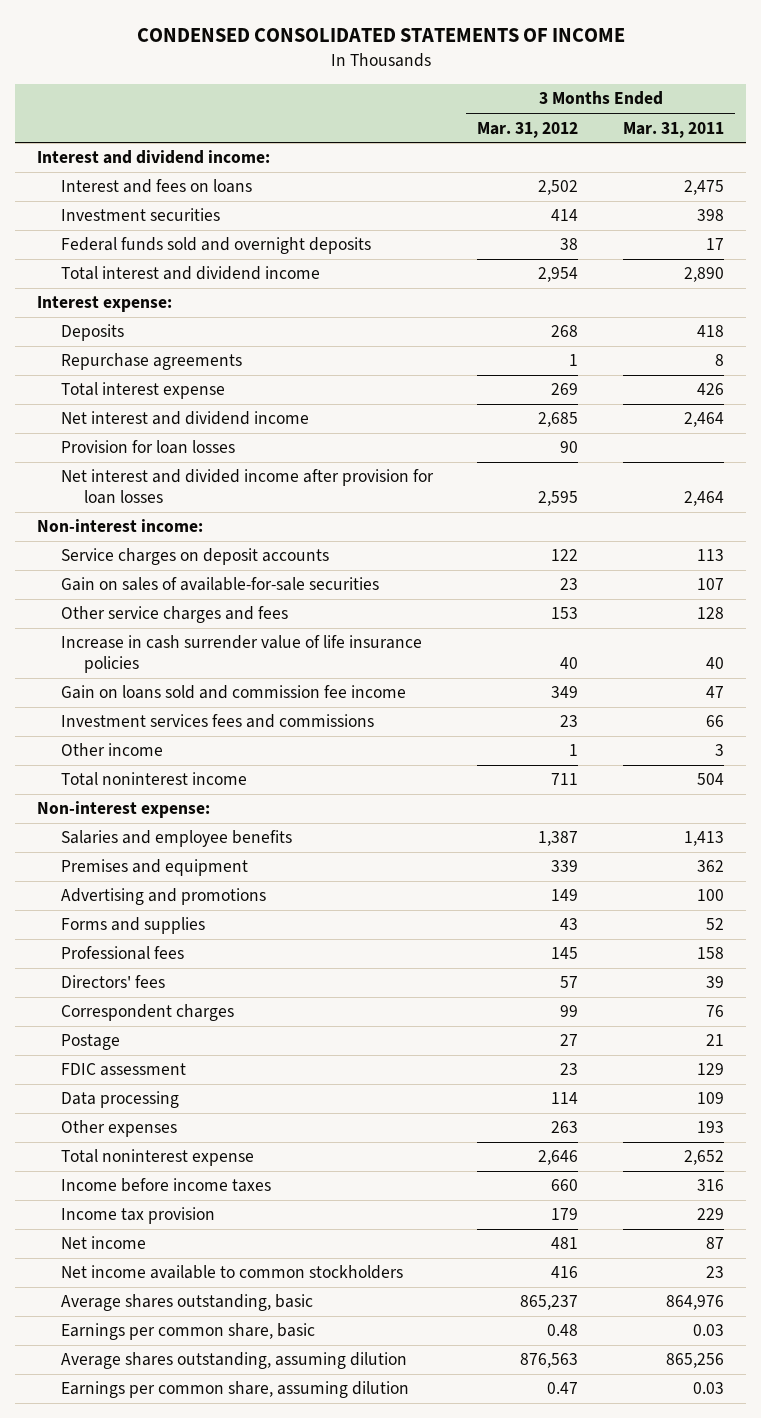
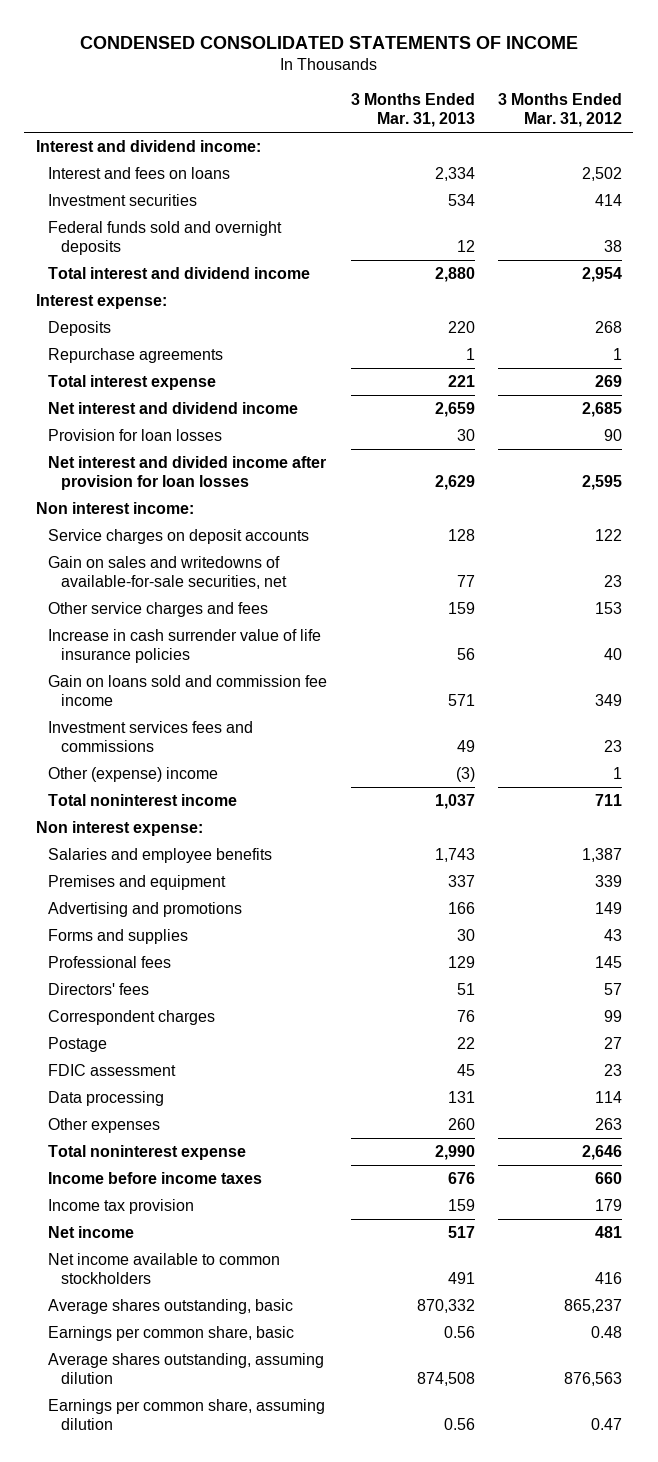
[623,121,725,138] Mar. 31, 2011 -> none
none -> [350,93,475,128] 3 Months Ended Mar. 31, 2013
[37,519,204,533] Non-interest income: -> [36,501,195,514] Non interest income:
[60,577,379,592] Gain on sales of available-for-sale securities -> [48,555,287,589] Gain on sales and writedowns of available-for-sale securities, net
[60,743,163,757] Other income -> [48,766,219,782] Other (expense) income
[37,801,211,819] Non-interest expense: -> [36,820,204,836] Non interest expense:

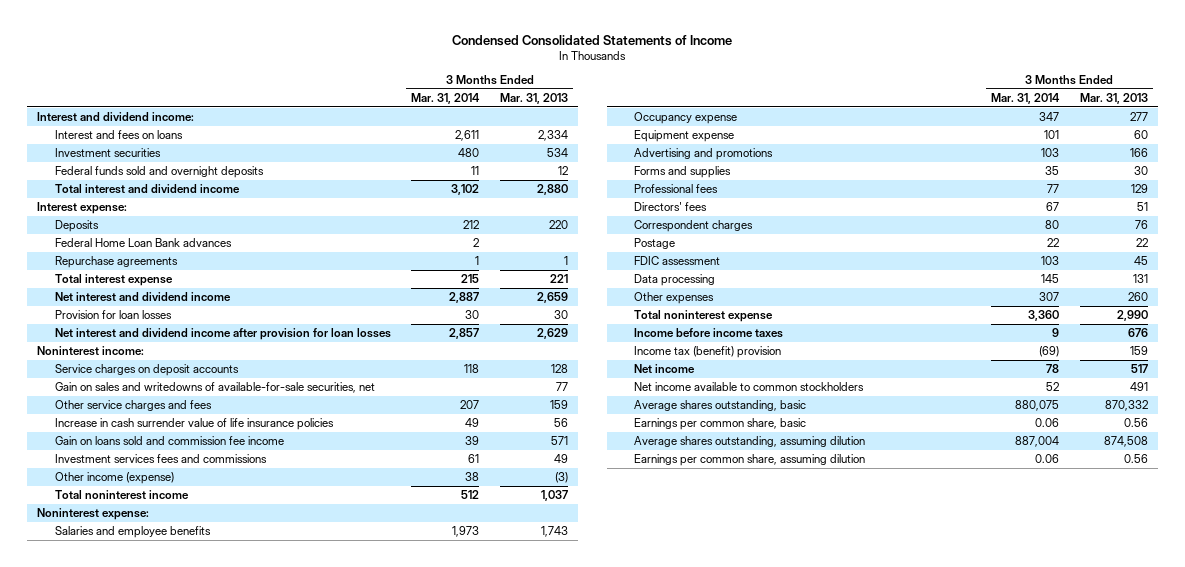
[79,36,578,50] CONDENSED CONSOLIDATED STATEMENTS OF INCOME -> [452,34,733,46] Condensed Consolidated Statements of Income
[497,93,622,128] 3 Months Ended Mar. 31, 2012 -> none
none -> [411,92,481,104] Mar. 31, 2014
none -> [54,237,232,247] Federal Home Loan Bank advances
[48,455,327,490] Net interest and divided income after provision for loan losses -> [54,327,391,340] Net interest and dividend income after provision for loan losses
[36,501,195,514] Non interest income: -> [37,345,145,356] Noninterest income:
[48,766,219,782] Other (expense) income -> [54,471,174,484] Other income (expense)
[36,820,204,836] Non interest expense: -> [37,507,150,520] Noninterest expense:
[48,874,227,890] Premises and equipment -> none
none -> [634,111,738,124] Occupancy expense
none -> [634,129,735,142] Equipment expense
[48,1198,195,1214] Income tax provision -> [634,345,782,358] Income tax (benefit) provision

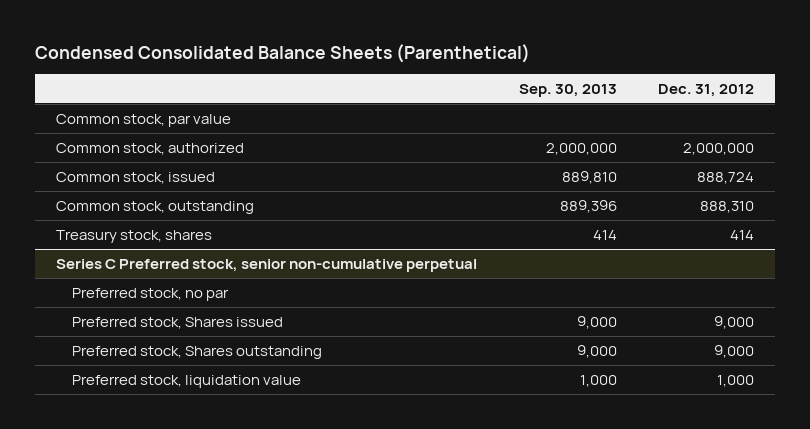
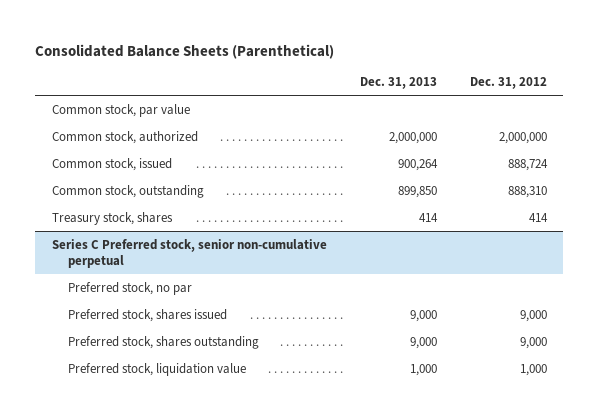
[35,43,531,63] Condensed Consolidated Balance Sheets (Parenthetical) -> [35,43,335,59] Consolidated Balance Sheets (Parenthetical)
[518,83,617,97] Sep. 30, 2013 -> none
none -> [359,77,437,90] Dec. 31, 2013
[72,317,284,330] Preferred stock, Shares issued -> [67,308,227,322] Preferred stock, shares issued
[72,346,323,360] Preferred stock, Shares outstanding -> [67,335,259,349] Preferred stock, shares outstanding

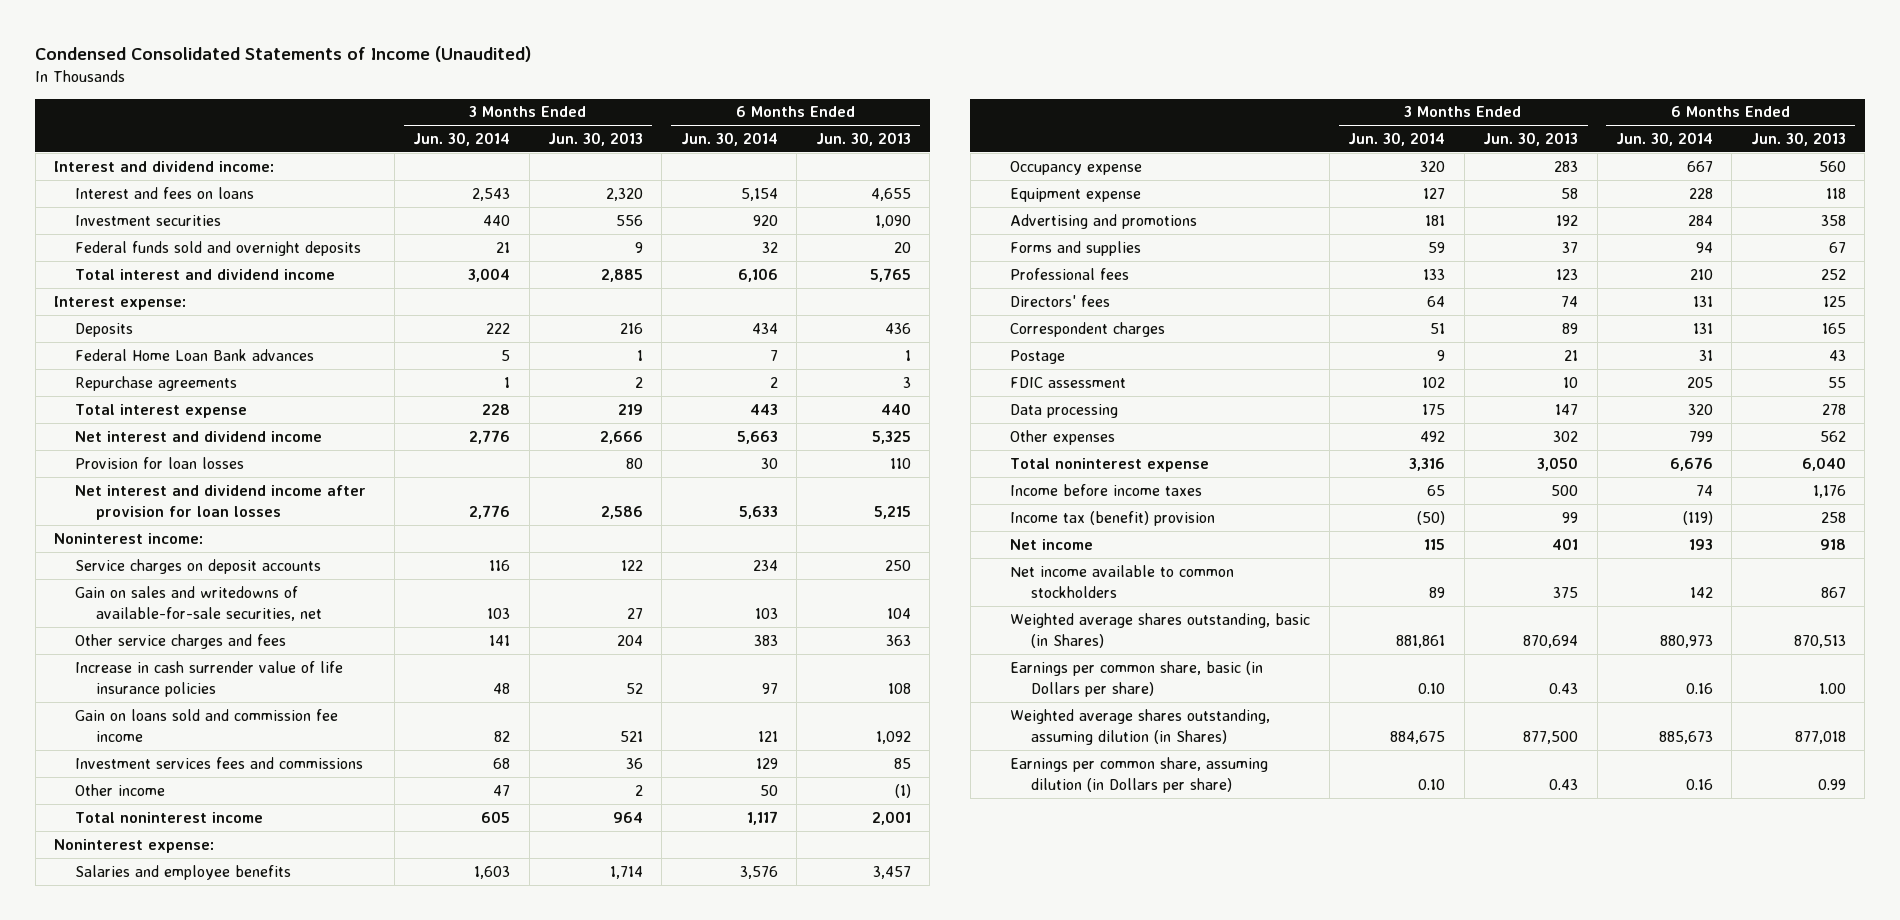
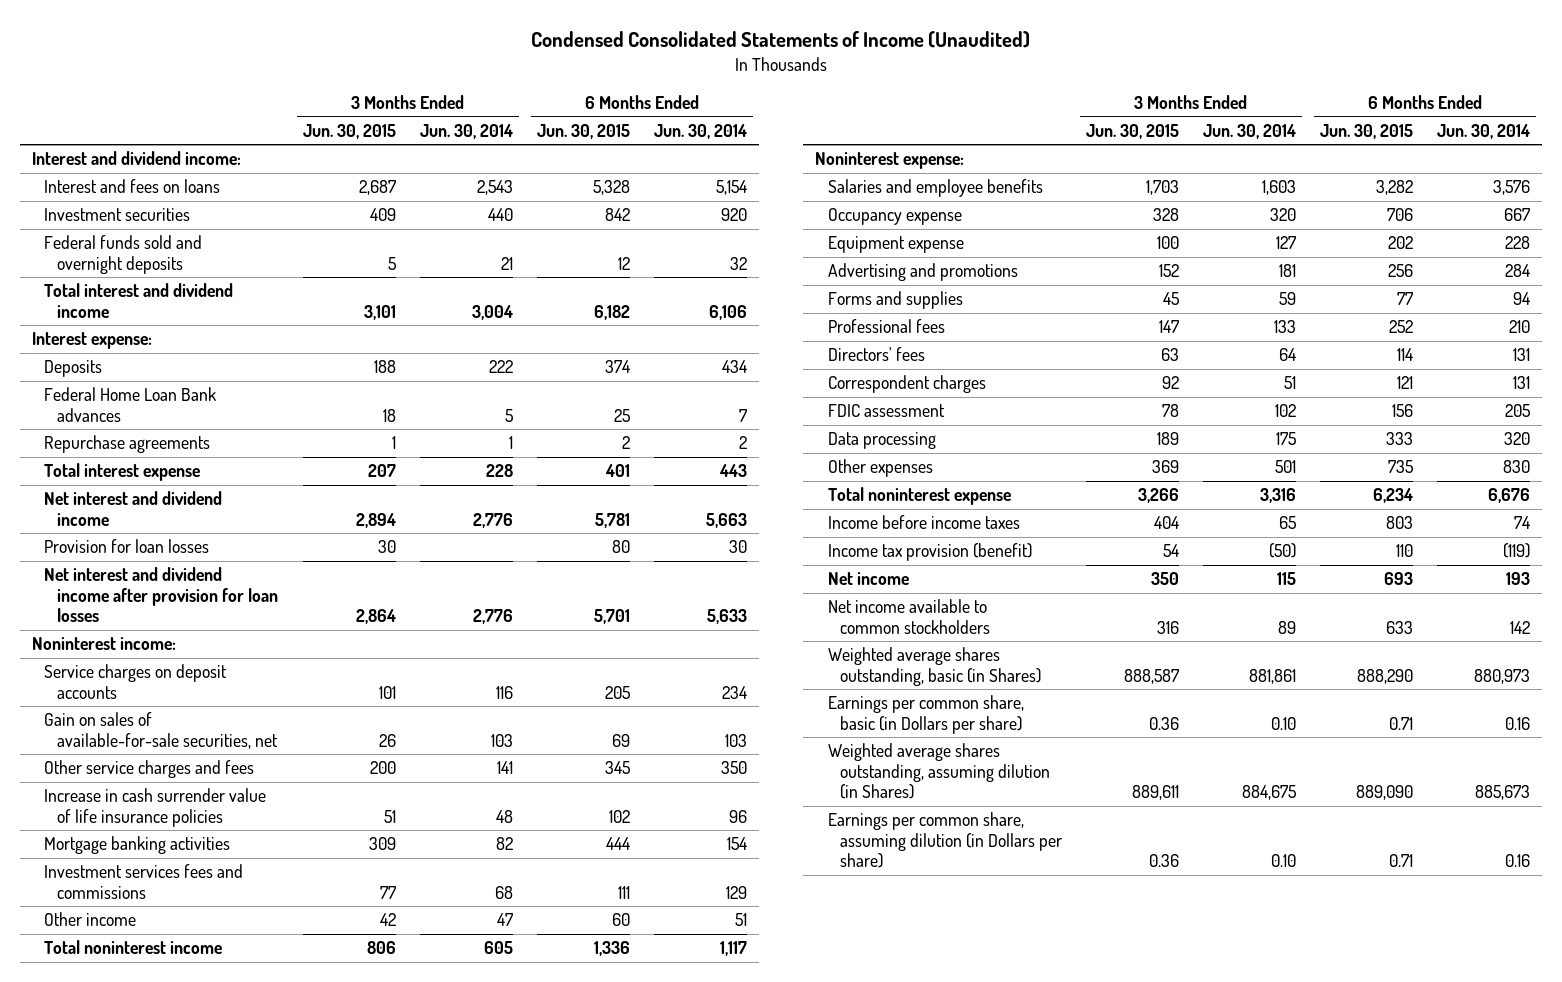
[548,131,644,146] Jun. 30, 2013 -> none
[815,131,911,146] Jun. 30, 2013 -> none
none -> [302,123,396,139] Jun. 30, 2015
none -> [536,123,630,139] Jun. 30, 2015
[75,708,339,742] Gain on loans sold and commission fee income -> none
[75,585,323,621] Gain on sales and writedowns of available-for-sale securities, net -> [44,712,278,749] Gain on sales of available-for-sale securities, net
[753,634,778,646] 383 -> [720,761,747,775] 350
[761,682,778,694] 97 -> [728,809,747,823] 96
none -> [44,836,231,855] Mortgage banking activities
[759,784,778,796] 50 -> [734,913,747,927] 51
[1010,349,1066,364] Postage -> none
[1420,430,1446,442] 492 -> [1275,460,1297,474] 501
[1688,430,1713,442] 799 -> [1503,460,1531,474] 830
[1010,510,1216,526] Income tax (benefit) provision -> [827,543,1032,562] Income tax provision (benefit)

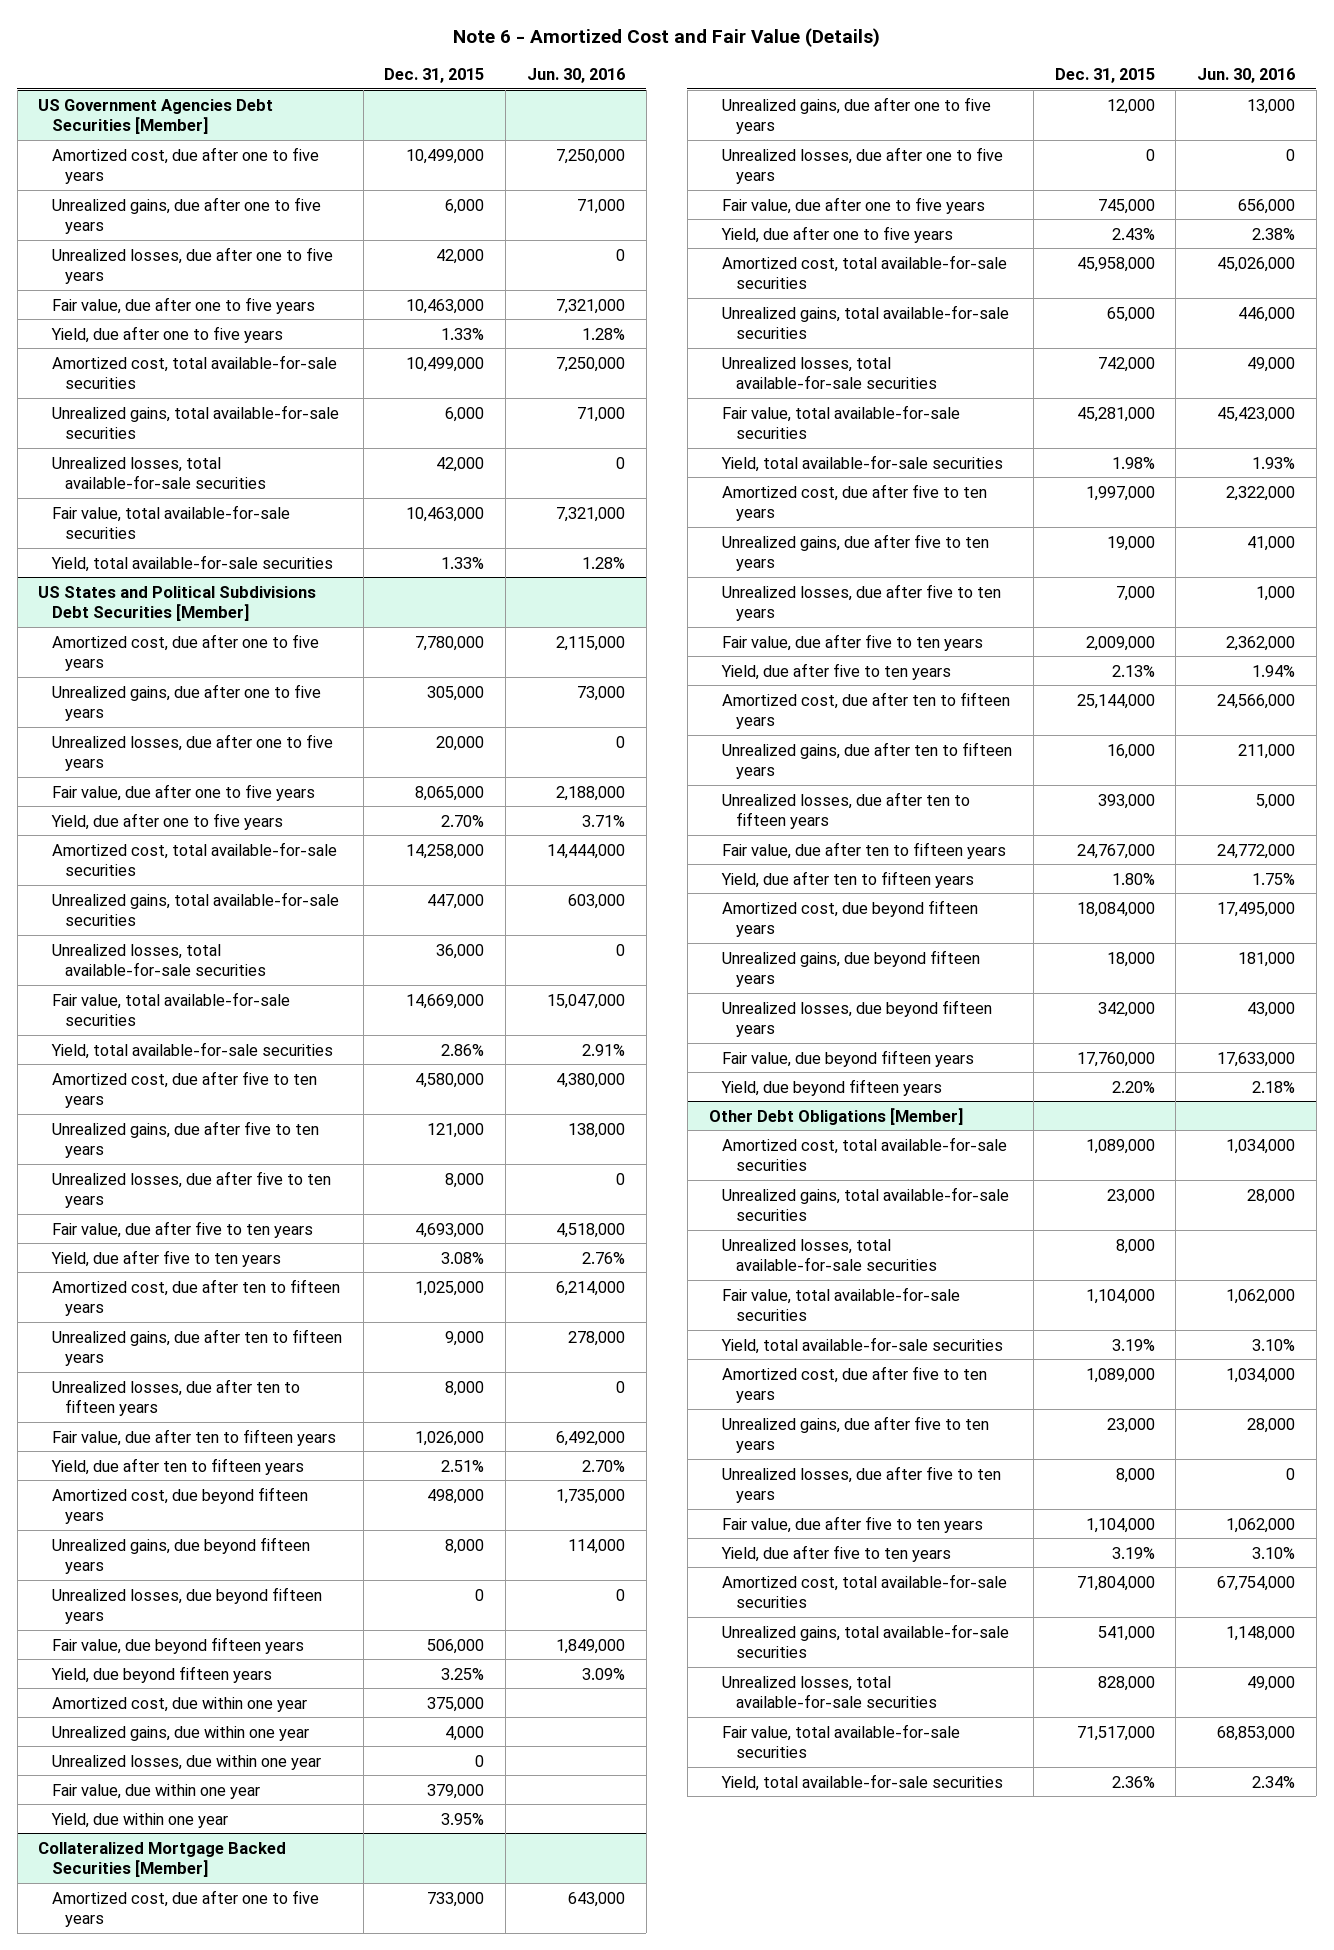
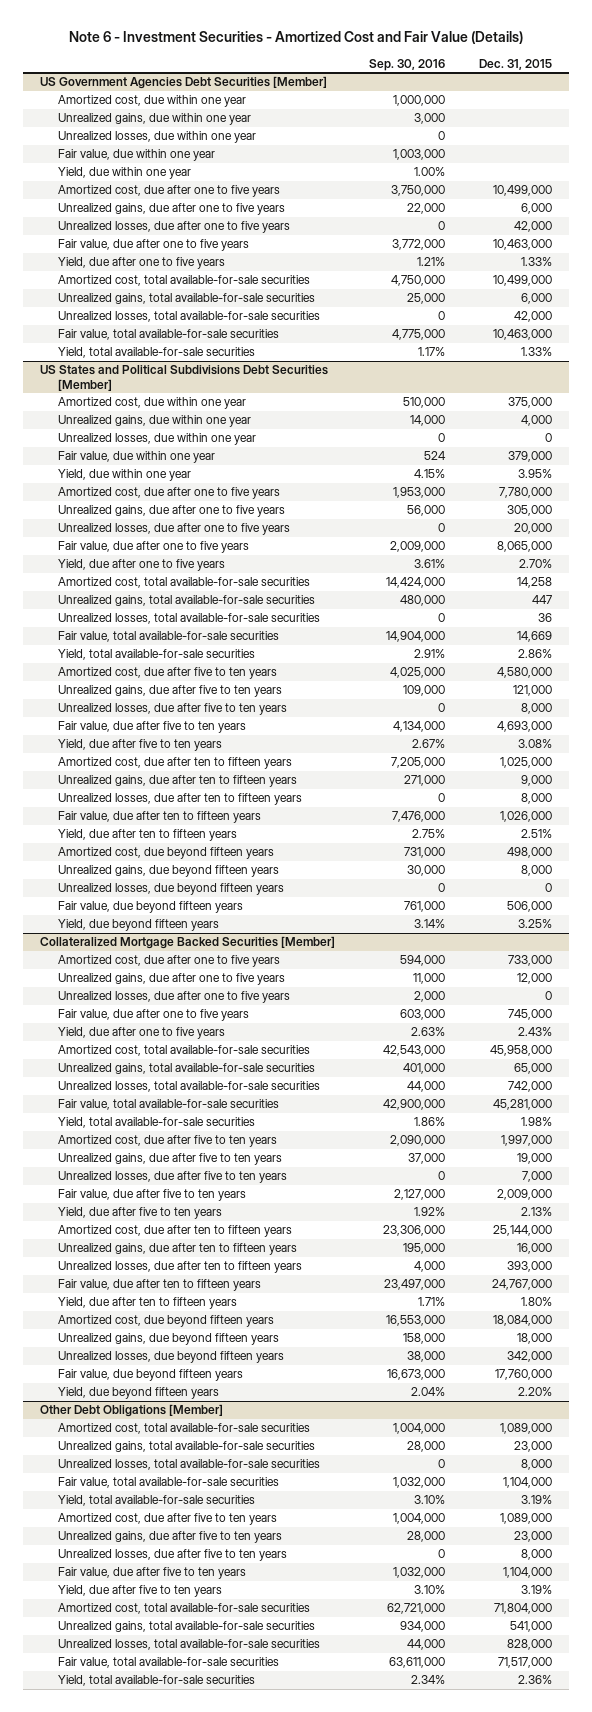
[452,27,880,47] Note 6 - Amortized Cost and Fair Value (Details) -> [68,31,523,45] Note 6 - Investment Securities - Amortized Cost and Fair Value (Details)
[526,67,625,83] Jun. 30, 2016 -> none
none -> [368,58,445,71] Sep. 30, 2016
none -> [57,95,246,108] Amortized cost, due within one year
none -> [57,113,251,126] Unrealized gains, due within one year
none -> [57,131,256,144] Unrealized losses, due within one year
none -> [57,149,215,162] Fair value, due within one year
none -> [57,167,191,180] Yield, due within one year
[51,1696,307,1712] Amortized cost, due within one year -> [57,397,246,410] Amortized cost, due within one year
[51,1725,309,1741] Unrealized gains, due within one year -> [57,415,251,428] Unrealized gains, due within one year
[51,1754,321,1770] Unrealized losses, due within one year -> [57,433,256,446] Unrealized losses, due within one year
[51,1783,260,1799] Fair value, due within one year -> [57,451,215,464] Fair value, due within one year
[50,1812,228,1828] Yield, due within one year -> [57,469,191,482] Yield, due within one year
[406,843,485,859] 14,258,000 -> [516,577,552,589] 14,258
[427,893,485,909] 447,000 -> [531,595,552,605] 447
[436,943,485,959] 36,000 -> [537,613,552,623] 36
[406,993,485,1009] 14,669,000 -> [516,631,552,643] 14,669

